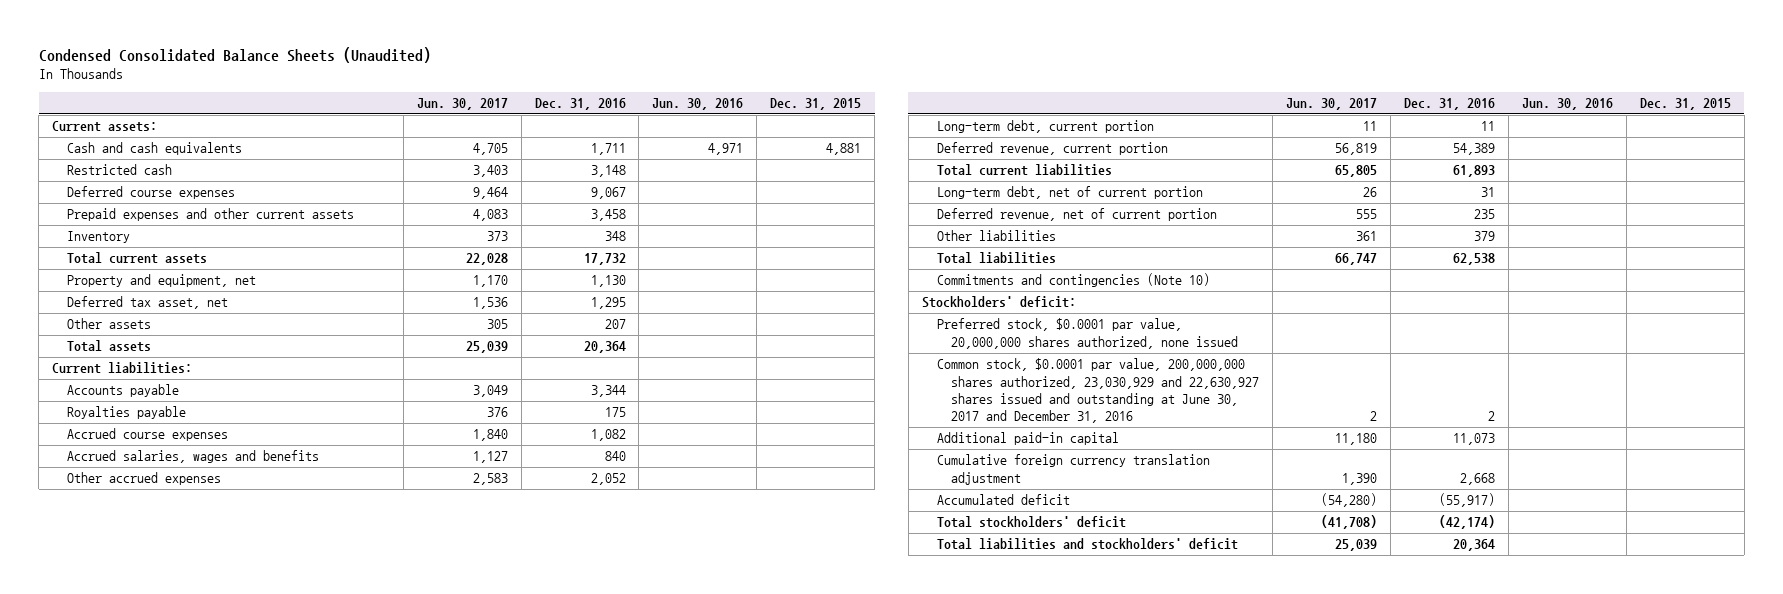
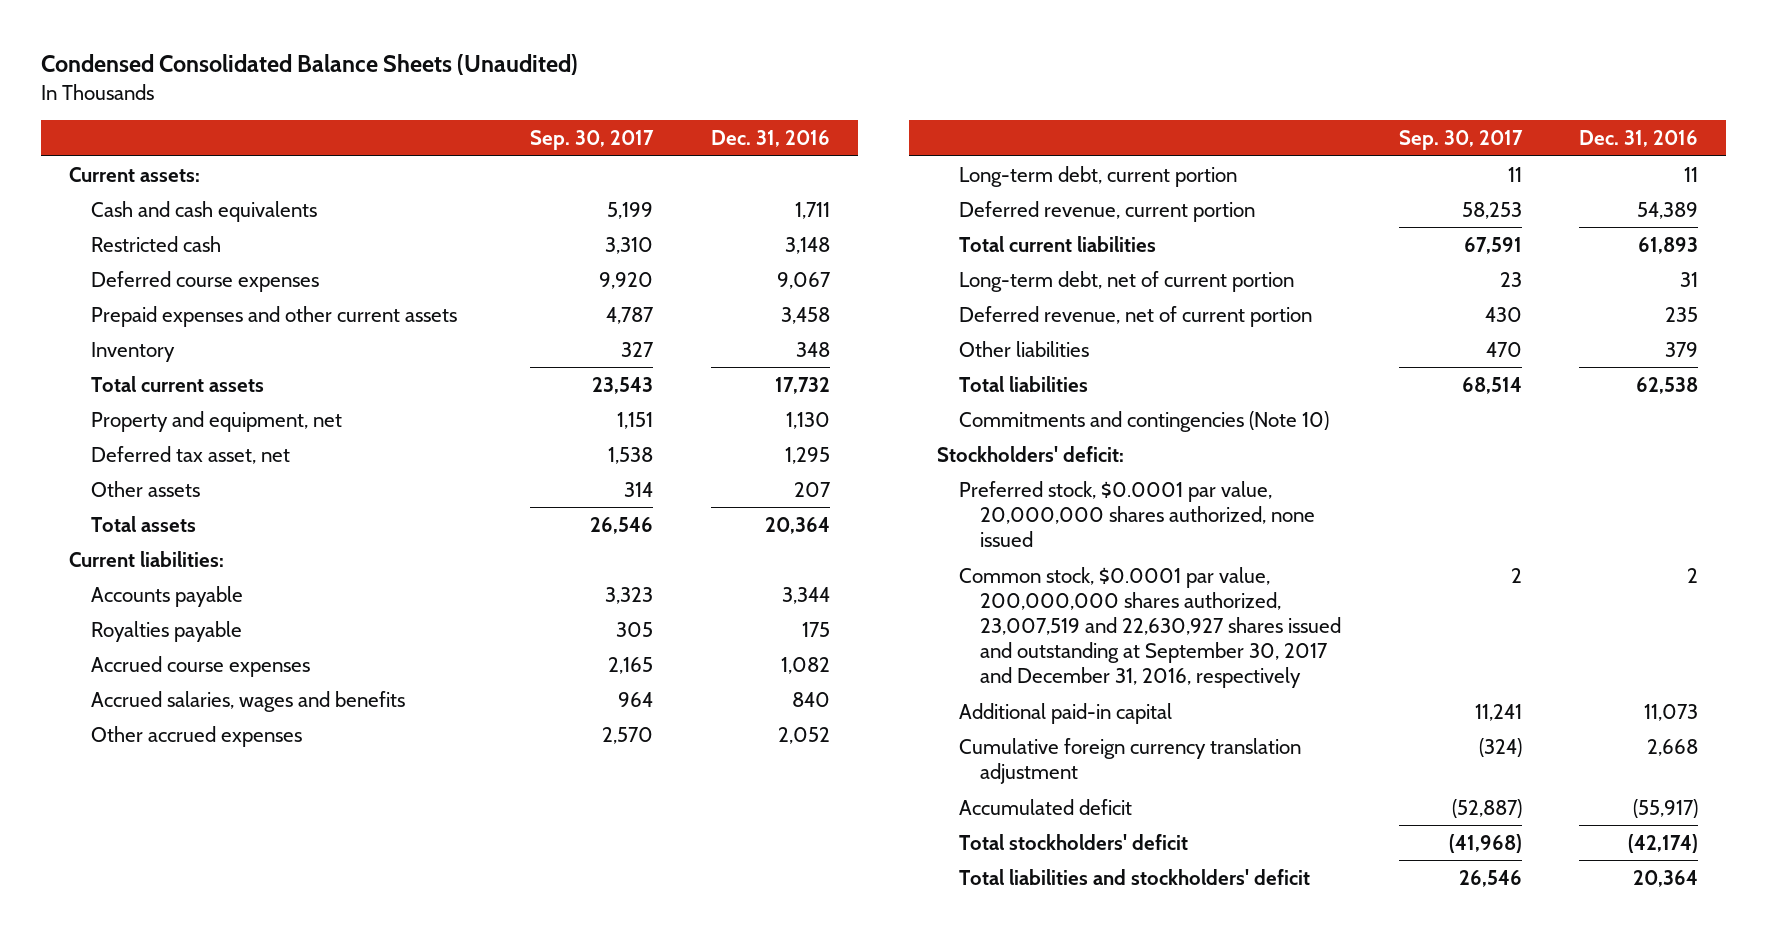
[416,97,508,110] Jun. 30, 2017 -> none
[652,97,744,110] Jun. 30, 2016 -> none
[770,97,862,110] Dec. 31, 2015 -> none
none -> [530,130,655,151] Sep. 30, 2017
[936,358,1260,424] Common stock, $0.0001 par value, 200,000,000 shares authorized, 23,030,929 and 22,630,927 shares issued and outstanding at June 30, 2017 and December 31, 2016 -> [958,566,1342,689] Common stock, $0.0001 par value, 200,000,000 shares authorized, 23,007,519 and 22,630,927 shares issued and outstanding at September 30, 2017 and December 31, 2016, respectively

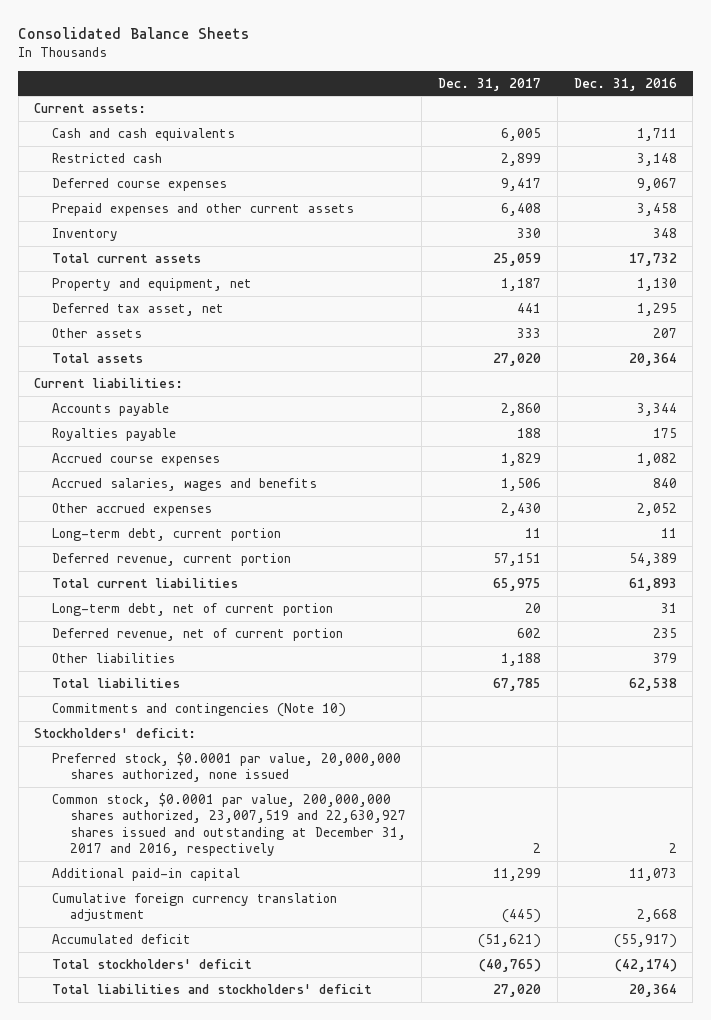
[40,54,578,76] Condensed Consolidated Balance Sheets (Unaudited) -> [18,27,250,40] Consolidated Balance Sheets
[530,130,655,151] Sep. 30, 2017 -> none
none -> [438,77,542,91] Dec. 31, 2017
[958,566,1342,689] Common stock, $0.0001 par value, 200,000,000 shares authorized, 23,007,519 and 22,630,927 shares issued and outstanding at September 30, 2017 and December 31, 2016, respectively -> [51,792,406,856] Common stock, $0.0001 par value, 200,000,000 shares authorized, 23,007,519 and 22,630,927 shares issued and outstanding at December 31, 2017 and 2016, respectively

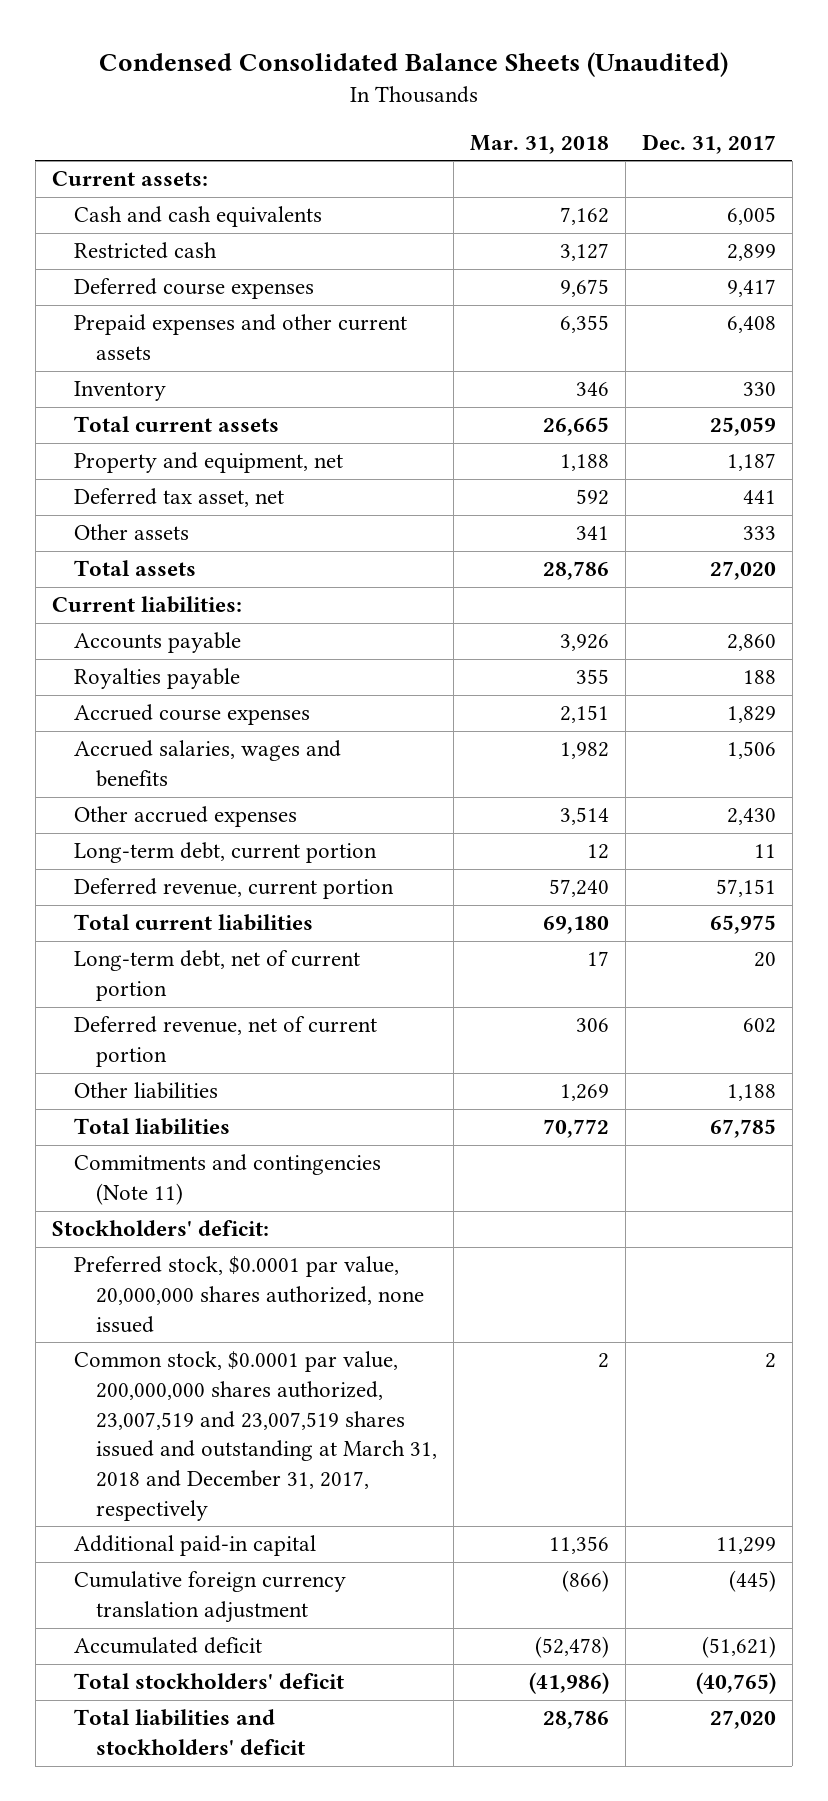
[18,27,250,40] Consolidated Balance Sheets -> [98,51,728,77] Condensed Consolidated Balance Sheets (Unaudited)
[573,77,677,91] Dec. 31, 2016 -> none
none -> [470,134,610,154] Mar. 31, 2018
[51,702,346,717] Commitments and contingencies (Note 10) -> [73,1154,381,1206] Commitments and contingencies (Note 11)
[51,792,406,856] Common stock, $0.0001 par value, 200,000,000 shares authorized, 23,007,519 and 22,630,927 shares issued and outstanding at December 31, 2017 and 2016, respectively -> [73,1351,438,1521] Common stock, $0.0001 par value, 200,000,000 shares authorized, 23,007,519 and 23,007,519 shares issued and outstanding at March 31, 2018 and December 31, 2017, respectively

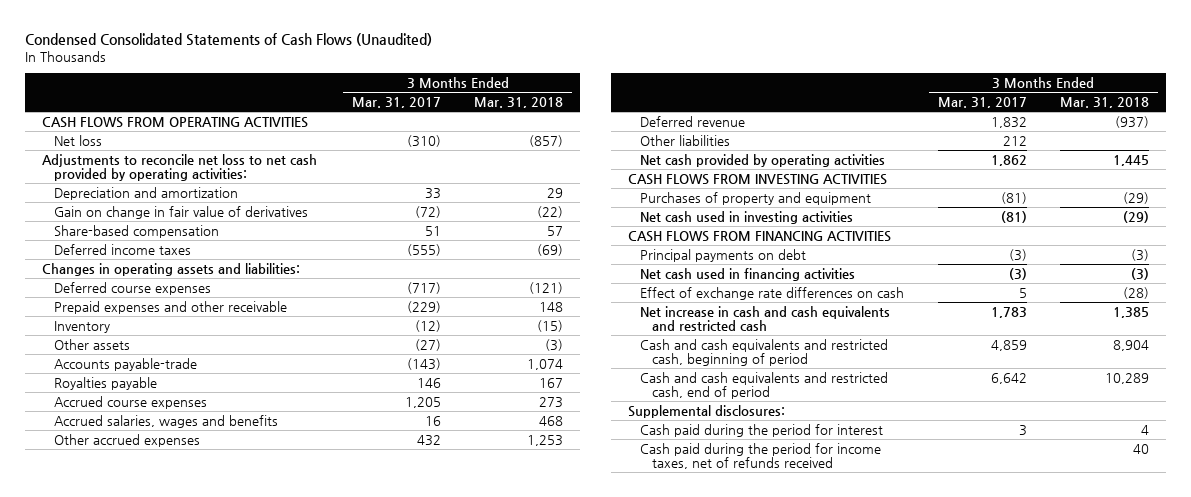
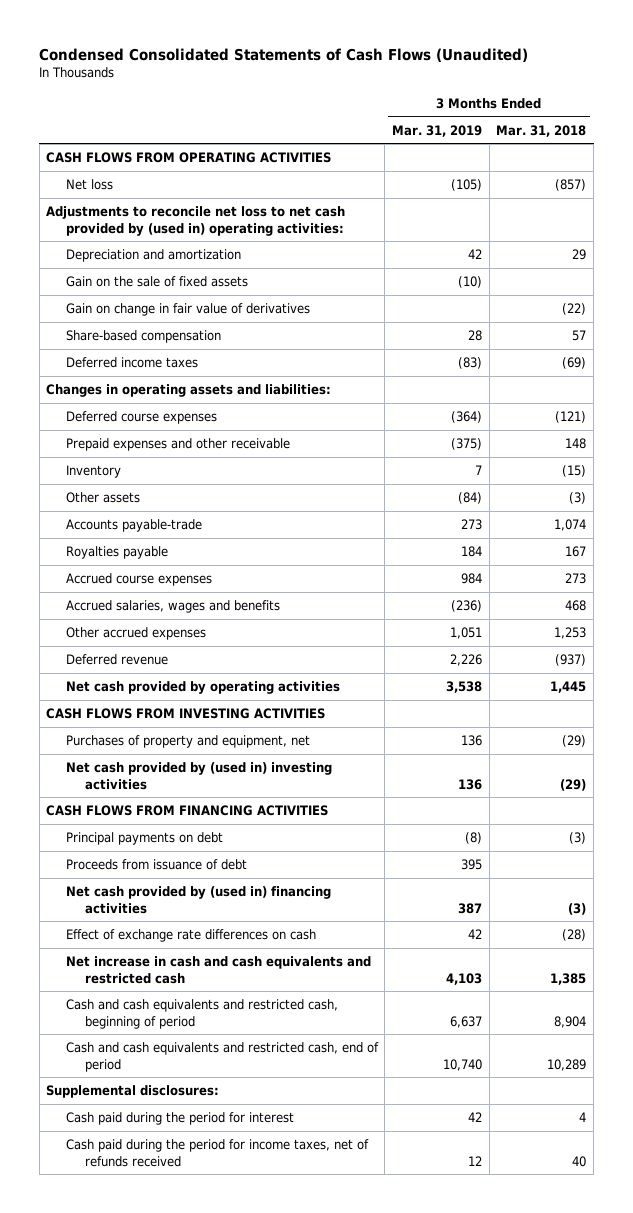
[351,97,441,109] Mar. 31, 2017 -> none
none -> [392,124,483,137] Mar. 31, 2019
[42,153,318,182] Adjustments to reconcile net loss to net cash provided by operating activities: -> [46,206,346,236] Adjustments to reconcile net loss to net cash provided by (used in) operating activities:
none -> [65,276,248,288] Gain on the sale of fixed assets
[639,134,730,146] Other liabilities -> none
[639,191,871,205] Purchases of property and equipment -> [65,735,310,749] Purchases of property and equipment, net
[639,210,853,224] Net cash used in investing activities -> [65,762,332,790] Net cash provided by (used in) investing activities
none -> [65,859,247,871] Proceeds from issuance of debt
[639,267,855,281] Net cash used in financing activities -> [65,886,331,914] Net cash provided by (used in) financing activities

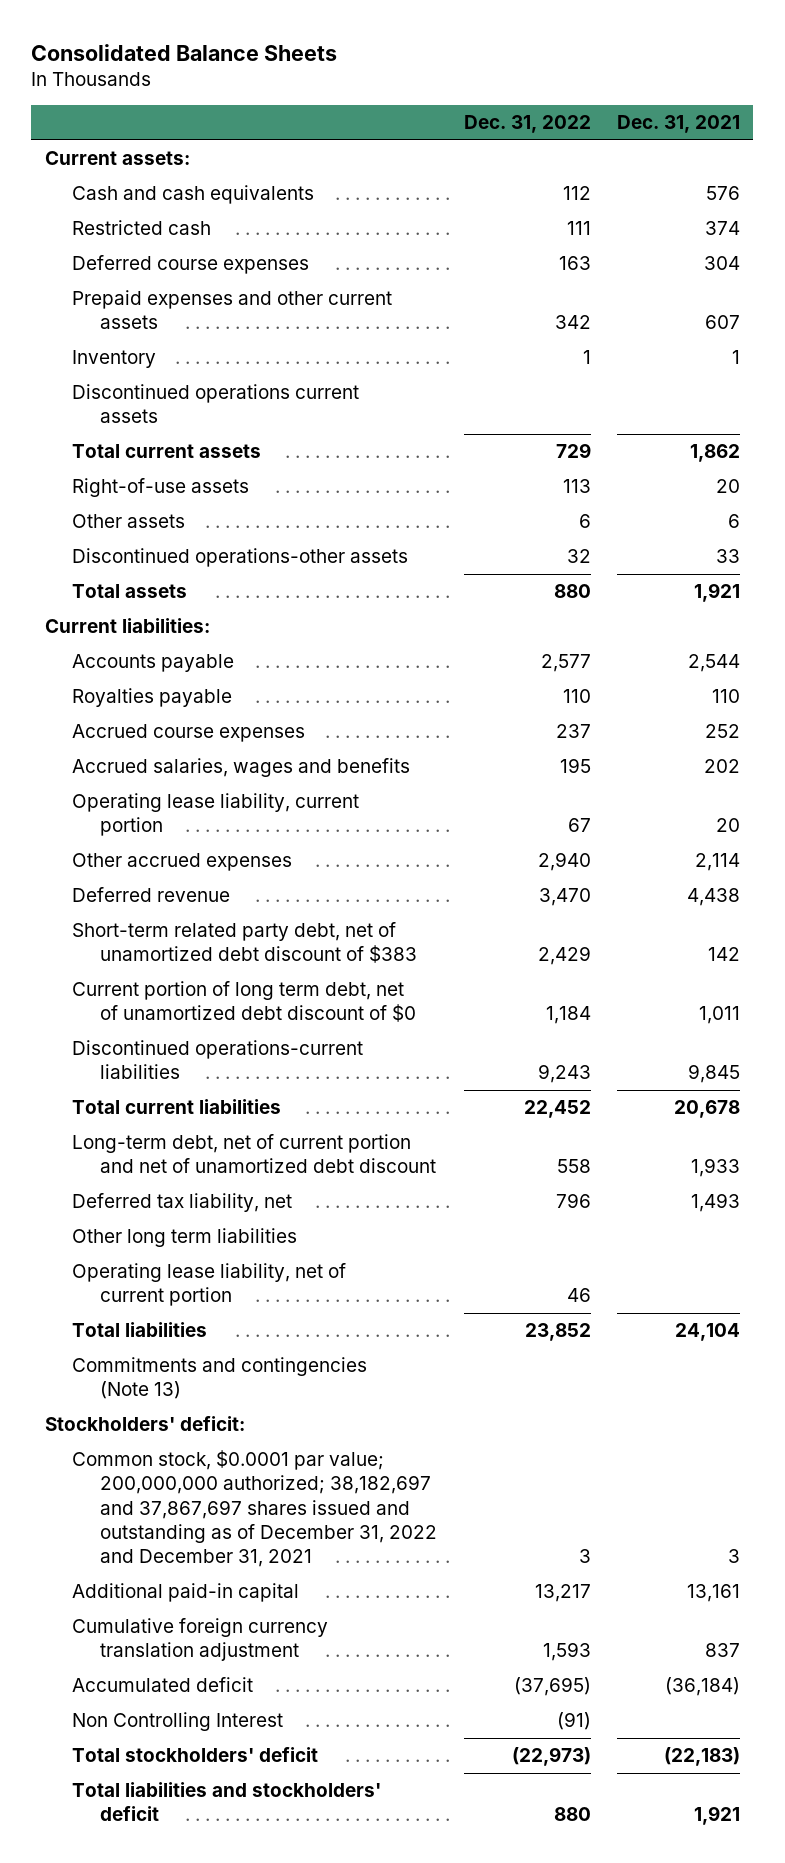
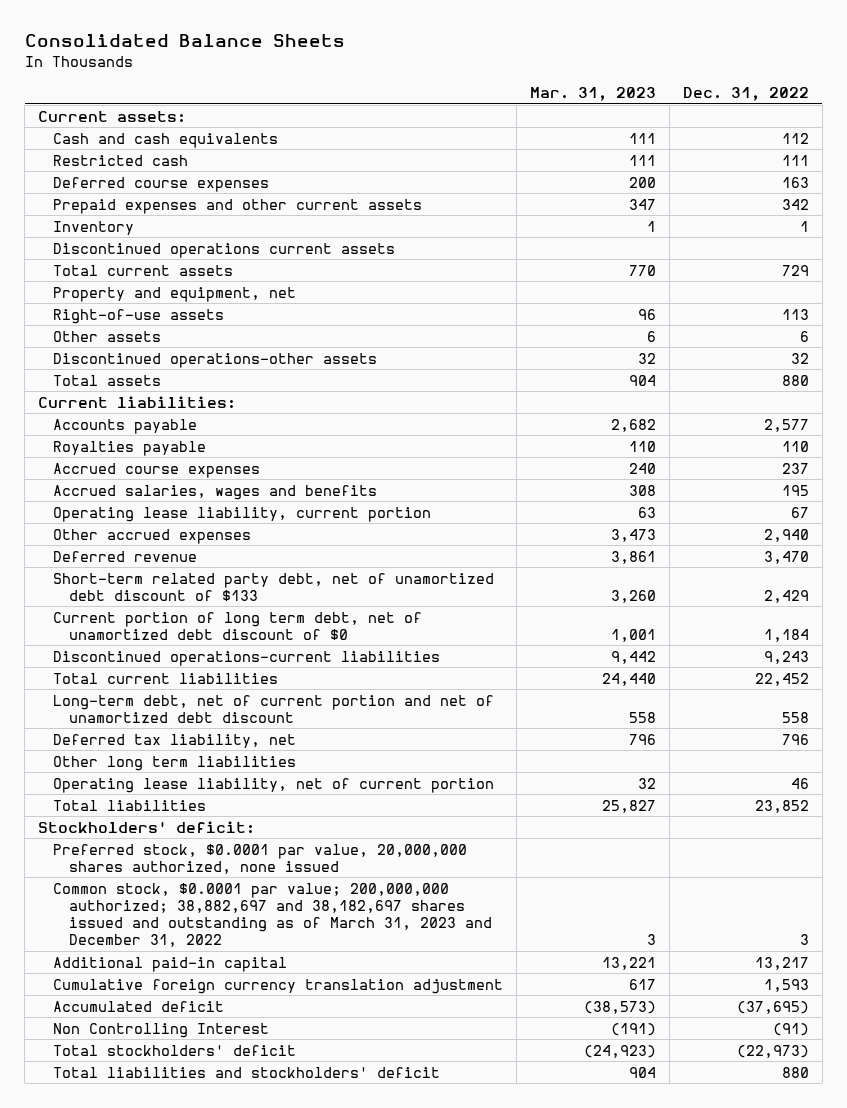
[617,115,741,134] Dec. 31, 2021 -> none
none -> [530,87,657,102] Mar. 31, 2023
none -> [53,286,297,302] Property and equipment, net
[72,922,417,964] Short-term related party debt, net of unamortized debt discount of $383 -> [53,572,495,601] Short-term related party debt, net of unamortized debt discount of $133
[72,1357,368,1400] Commitments and contingencies (Note 13) -> none
none -> [53,843,468,874] Preferred stock, $0.0001 par value, 20,000,000 shares authorized, none issued
[72,1450,437,1568] Common stock, $0.0001 par value; 200,000,000 authorized; 38,182,697 and 37,867,697 shares issued and outstanding as of December 31, 2022 and December 31, 2021 -> [53,882,492,948] Common stock, $0.0001 par value; 200,000,000 authorized; 38,882,697 and 38,182,697 shares issued and outstanding as of March 31, 2023 and December 31, 2022

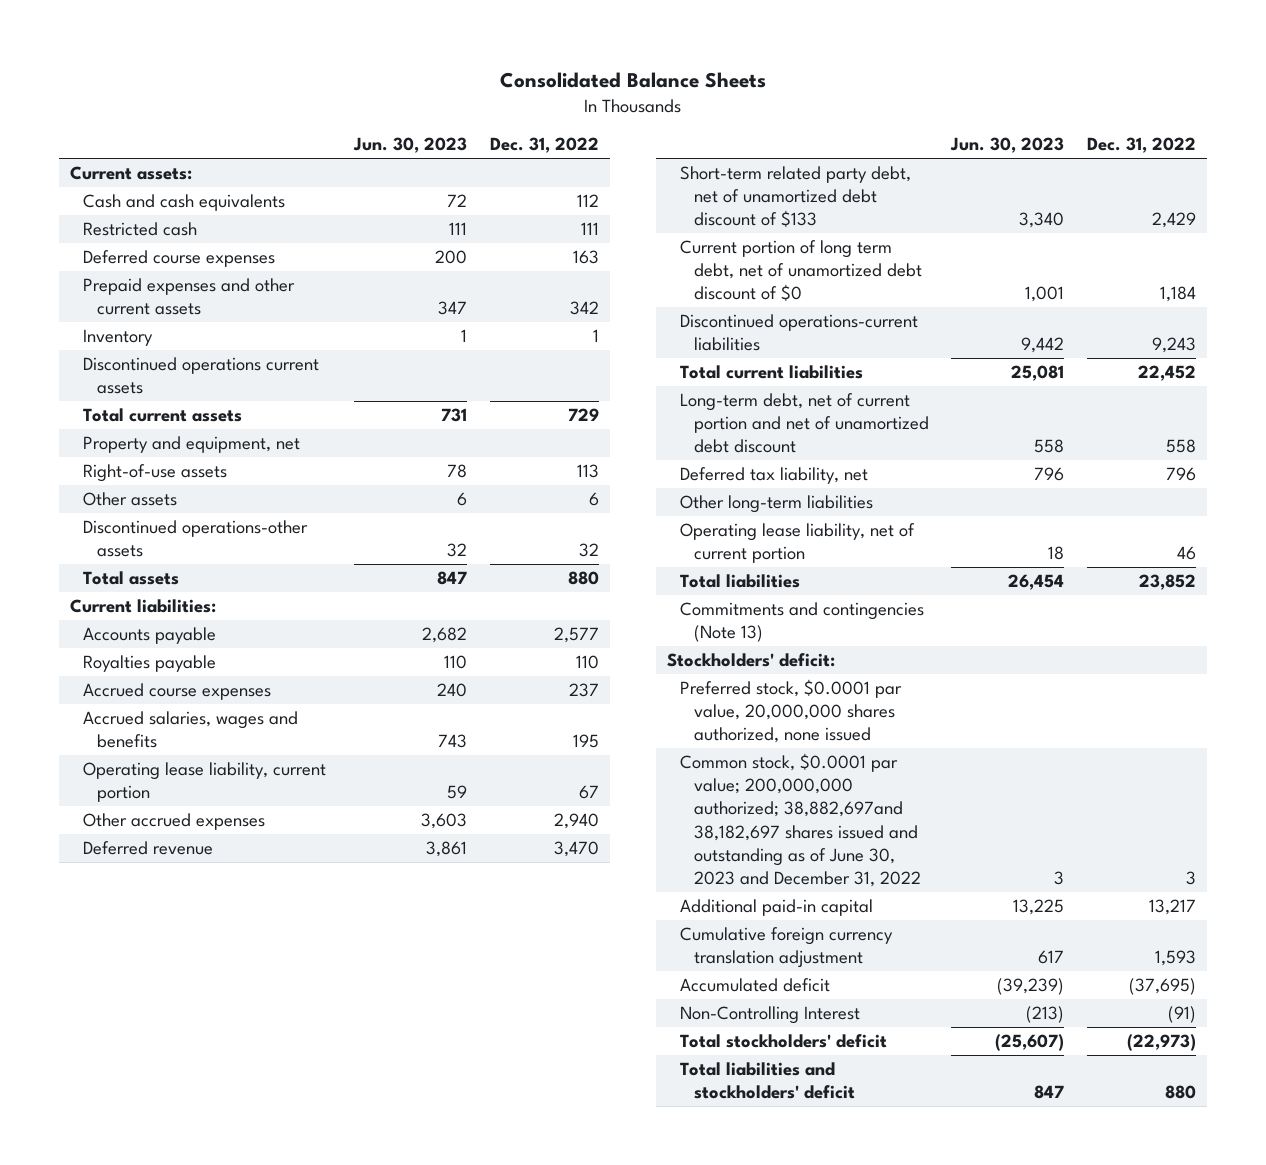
[530,87,657,102] Mar. 31, 2023 -> none
none -> [353,137,468,154] Jun. 30, 2023
[53,755,297,771] Other long term liabilities -> [680,494,874,513] Other long-term liabilities
none -> [680,601,925,643] Commitments and contingencies (Note 13)
[53,882,492,948] Common stock, $0.0001 par value; 200,000,000 authorized; 38,882,697 and 38,182,697 shares issued and outstanding as of March 31, 2023 and December 31, 2022 -> [680,752,921,887] Common stock, $0.0001 par value; 200,000,000 authorized; 38,882,697and 38,182,697 shares issued and outstanding as of June 30, 2023 and December 31, 2022
[53,1022,270,1038] Non Controlling Interest -> [680,1005,861,1024] Non-Controlling Interest

